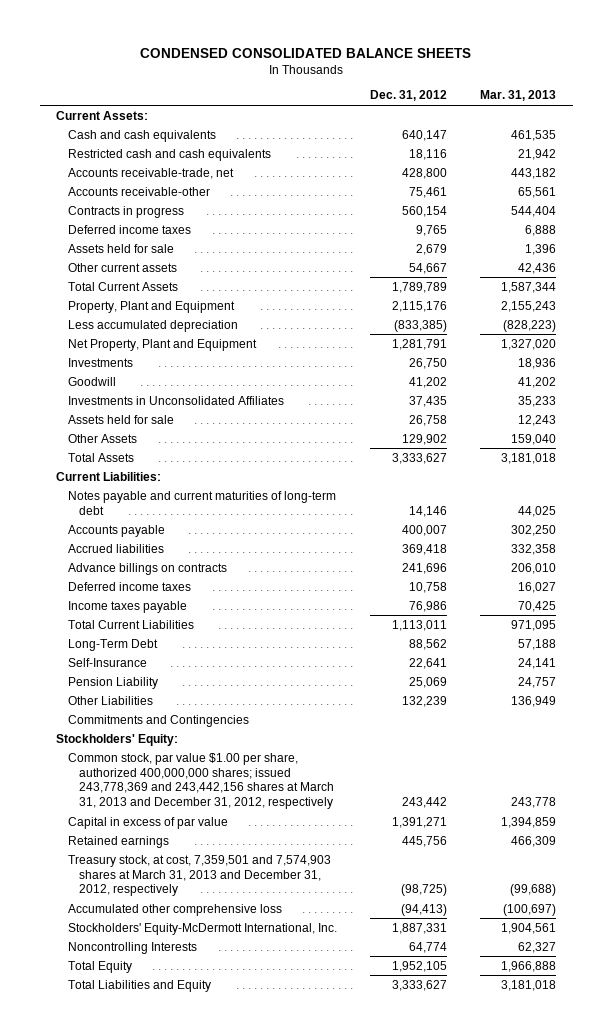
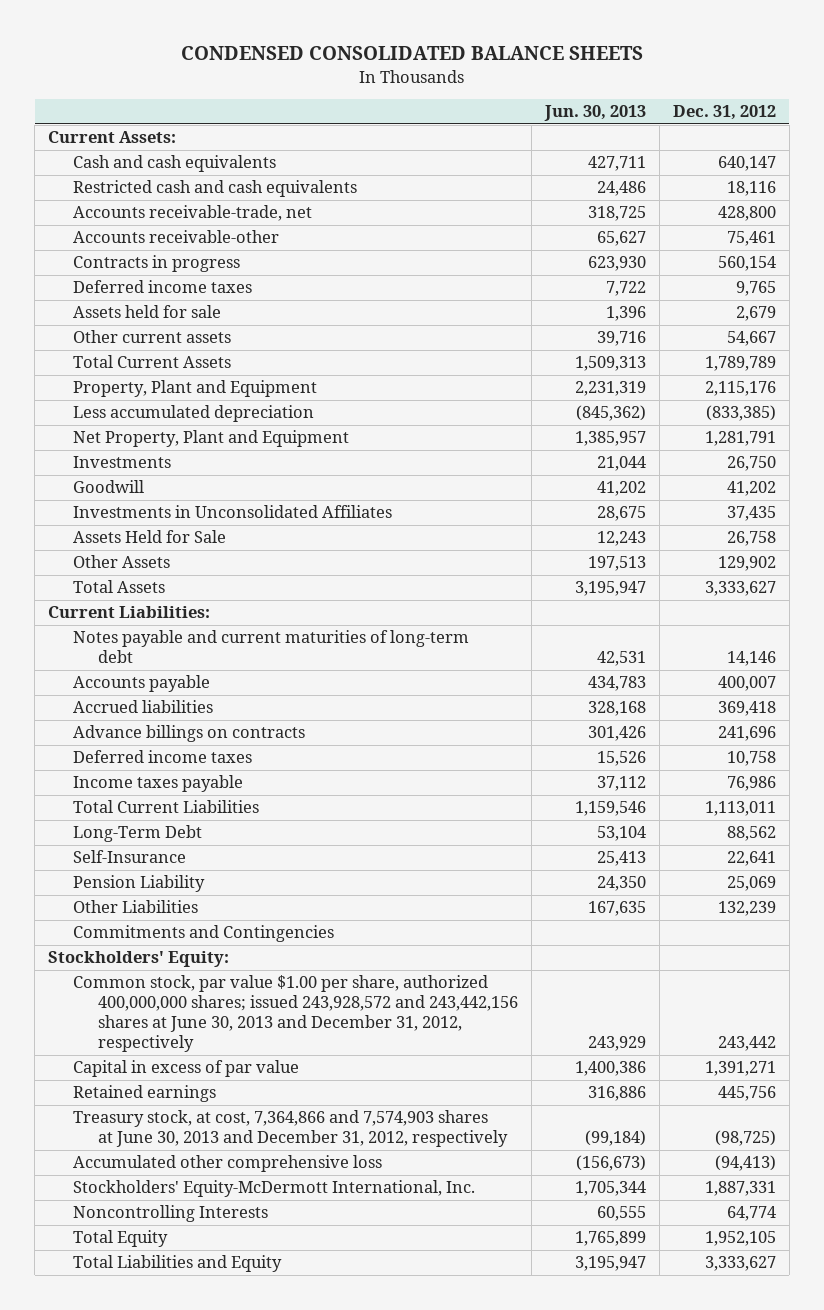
[479,90,556,102] Mar. 31, 2013 -> none
none -> [543,105,646,122] Jun. 30, 2013
[67,414,174,424] Assets held for sale -> [73,530,227,544] Assets Held for Sale
[67,752,335,810] Common stock, par value $1.00 per share, authorized 400,000,000 shares; issued 243,778,369 and 243,442,156 shares at March 31, 2013 and December 31, 2012, respectively -> [73,975,518,1053] Common stock, par value $1.00 per share, authorized 400,000,000 shares; issued 243,928,572 and 243,442,156 shares at June 30, 2013 and December 31, 2012, respectively
[67,854,331,897] Treasury stock, at cost, 7,359,501 and 7,574,903 shares at March 31, 2013 and December 31, 2012, respectively -> [73,1110,508,1148] Treasury stock, at cost, 7,364,866 and 7,574,903 shares at June 30, 2013 and December 31, 2012, respectively

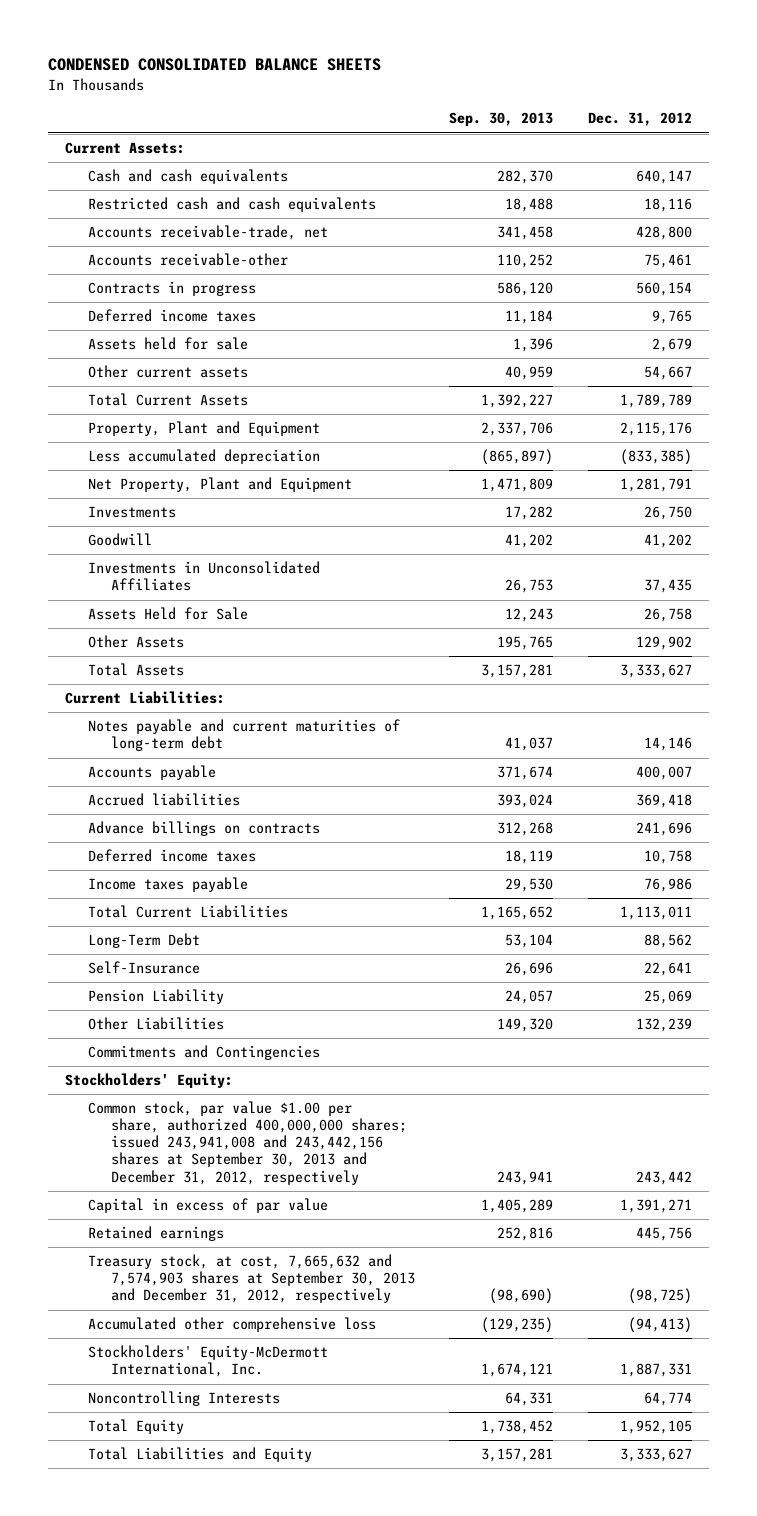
[543,105,646,122] Jun. 30, 2013 -> none
none -> [449,112,554,127] Sep. 30, 2013
[73,975,518,1053] Common stock, par value $1.00 per share, authorized 400,000,000 shares; issued 243,928,572 and 243,442,156 shares at June 30, 2013 and December 31, 2012, respectively -> [88,1101,407,1185] Common stock, par value $1.00 per share, authorized 400,000,000 shares; issued 243,941,008 and 243,442,156 shares at September 30, 2013 and December 31, 2012, respectively
[73,1110,508,1148] Treasury stock, at cost, 7,364,866 and 7,574,903 shares at June 30, 2013 and December 31, 2012, respectively -> [88,1254,415,1304] Treasury stock, at cost, 7,665,632 and 7,574,903 shares at September 30, 2013 and December 31, 2012, respectively

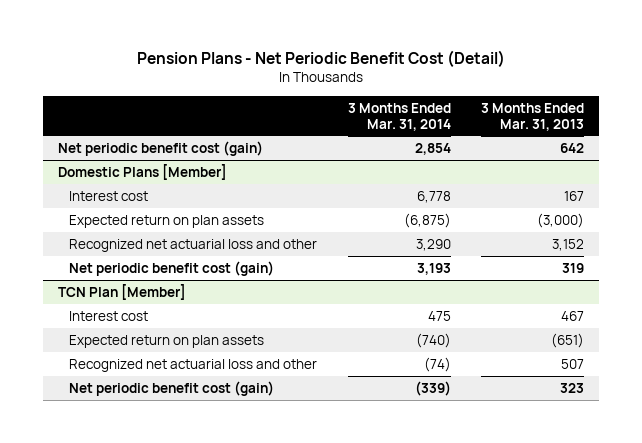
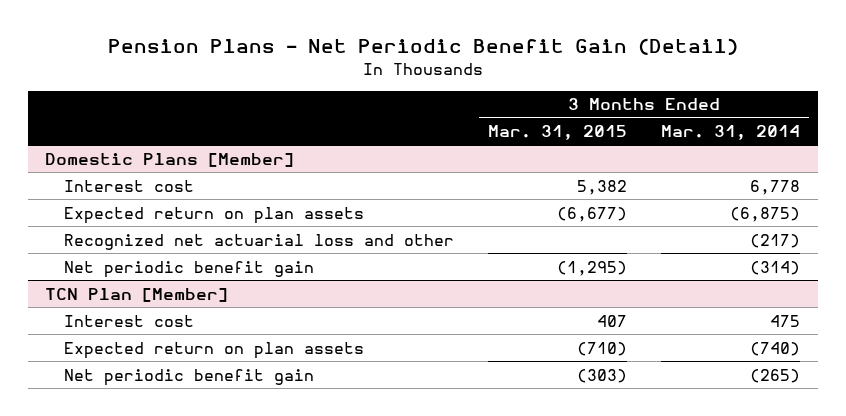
[136,49,505,67] Pension Plans - Net Periodic Benefit Cost (Detail) -> [107,37,738,55] Pension Plans - Net Periodic Benefit Gain (Detail)
[481,102,585,131] 3 Months Ended Mar. 31, 2013 -> none
none -> [487,125,627,141] Mar. 31, 2015
[57,140,263,156] Net periodic benefit cost (gain) -> none
[415,238,451,251] 3,290 -> [750,233,801,248] (217)
[69,260,275,276] Net periodic benefit cost (gain) -> [63,260,314,278] Net periodic benefit gain
[416,262,451,275] 3,193 -> [750,260,801,275] (314)
[69,358,318,372] Recognized net actuarial loss and other -> none
[69,380,275,396] Net periodic benefit cost (gain) -> [63,368,314,386] Net periodic benefit gain
[414,380,451,396] (339) -> [750,368,801,383] (265)

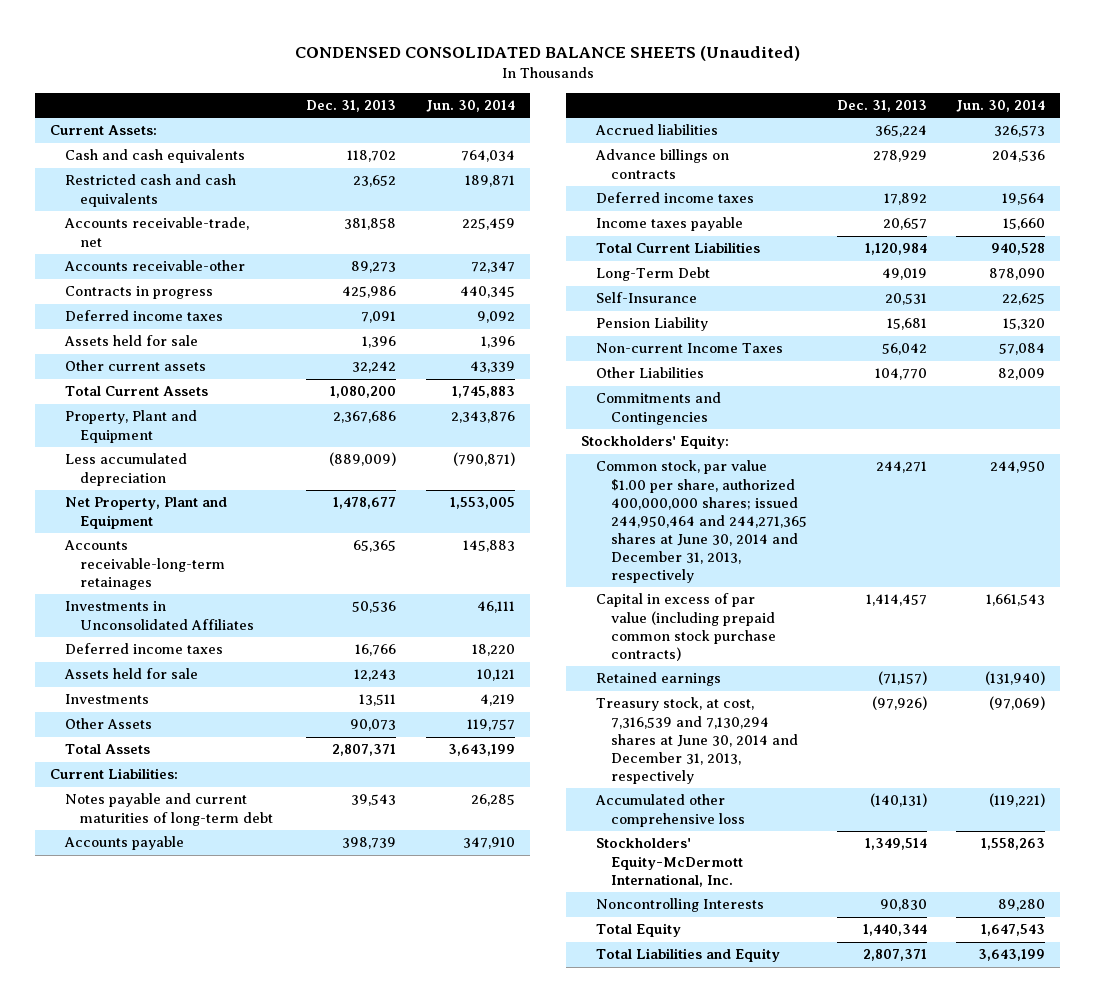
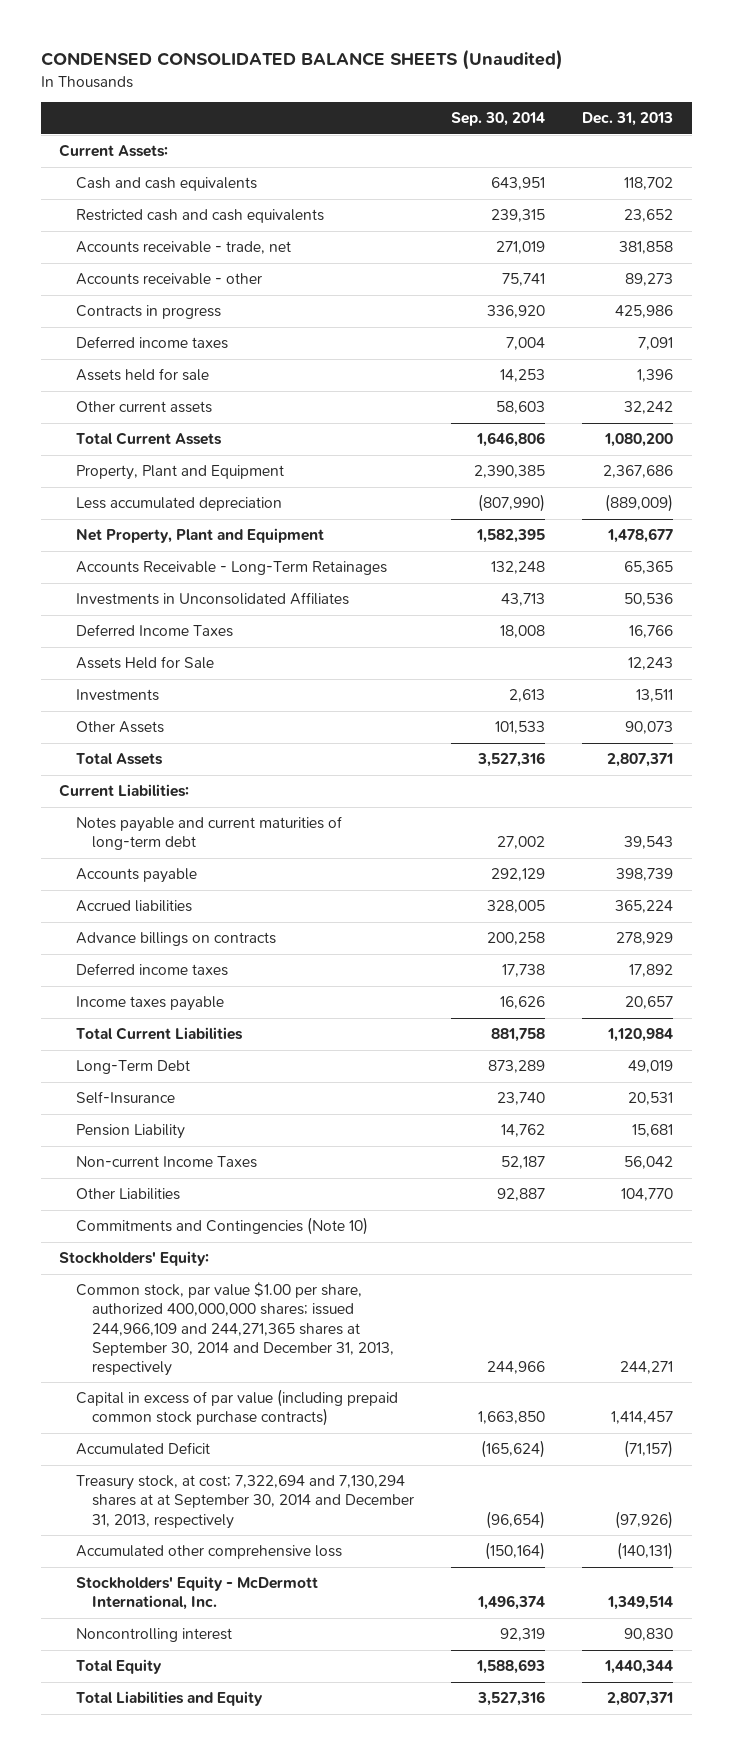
[425,100,515,113] Jun. 30, 2014 -> none
none -> [450,112,545,127] Sep. 30, 2014
[64,217,250,247] Accounts receivable-trade, net -> [75,241,291,255] Accounts receivable - trade, net
[64,260,246,272] Accounts receivable-other -> [75,273,262,286] Accounts receivable - other
[64,540,226,590] Accounts receivable-long-term retainages -> [75,561,387,576] Accounts Receivable - Long-Term Retainages
[65,643,224,655] Deferred income taxes -> [75,624,233,638] Deferred Income Taxes
[64,668,199,680] Assets held for sale -> [75,656,214,670] Assets Held for Sale
[595,392,721,425] Commitments and Contingencies -> [75,1217,368,1236] Commitments and Contingencies (Note 10)
[595,460,808,583] Common stock, par value $1.00 per share, authorized 400,000,000 shares; issued 244,950,464 and 244,271,365 shares at June 30, 2014 and December 31, 2013, respectively -> [75,1282,394,1377] Common stock, par value $1.00 per share, authorized 400,000,000 shares; issued 244,966,109 and 244,271,365 shares at September 30, 2014 and December 31, 2013, respectively
[595,672,721,687] Retained earnings -> [75,1442,210,1456] Accumulated Deficit
[595,697,799,784] Treasury stock, at cost, 7,316,539 and 7,130,294 shares at June 30, 2014 and December 31, 2013, respectively -> [75,1475,414,1529] Treasury stock, at cost; 7,322,694 and 7,130,294 shares at at September 30, 2014 and December 31, 2013, respectively
[595,838,744,887] Stockholders' Equity-McDermott International, Inc. -> [75,1576,318,1611] Stockholders' Equity - McDermott International, Inc.
[595,898,764,913] Noncontrolling Interests -> [75,1628,232,1643] Noncontrolling interest

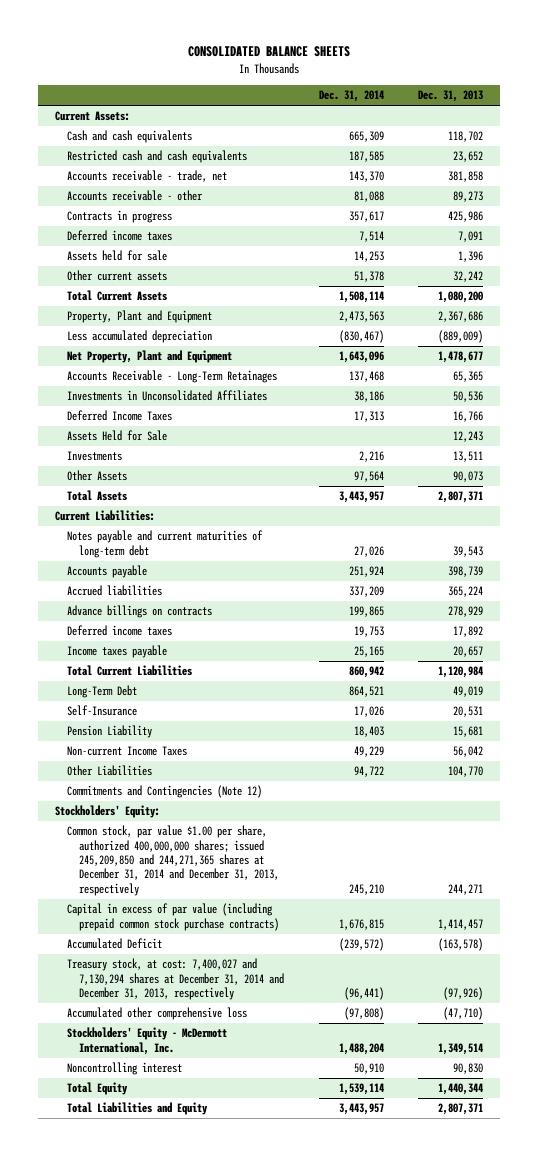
[40,49,563,71] CONDENSED CONSOLIDATED BALANCE SHEETS (Unaudited) -> [187,46,350,58] CONSOLIDATED BALANCE SHEETS
[450,112,545,127] Sep. 30, 2014 -> none
none -> [318,90,384,103] Dec. 31, 2014
[75,1217,368,1236] Commitments and Contingencies (Note 10) -> [67,785,263,799] Commitments and Contingencies (Note 12)
[75,1282,394,1377] Common stock, par value $1.00 per share, authorized 400,000,000 shares; issued 244,966,109 and 244,271,365 shares at September 30, 2014 and December 31, 2013, respectively -> [67,825,280,896] Common stock, par value $1.00 per share, authorized 400,000,000 shares; issued 245,209,850 and 244,271,365 shares at December 31, 2014 and December 31, 2013, respectively
[624,1440,674,1459] (71,157) -> [437,938,483,952] (163,578)
[75,1475,414,1529] Treasury stock, at cost; 7,322,694 and 7,130,294 shares at at September 30, 2014 and December 31, 2013, respectively -> [67,958,285,1001] Treasury stock, at cost: 7,400,027 and 7,130,294 shares at December 31, 2014 and December 31, 2013, respectively
[617,1542,674,1561] (140,131) -> [442,1007,483,1021] (47,710)

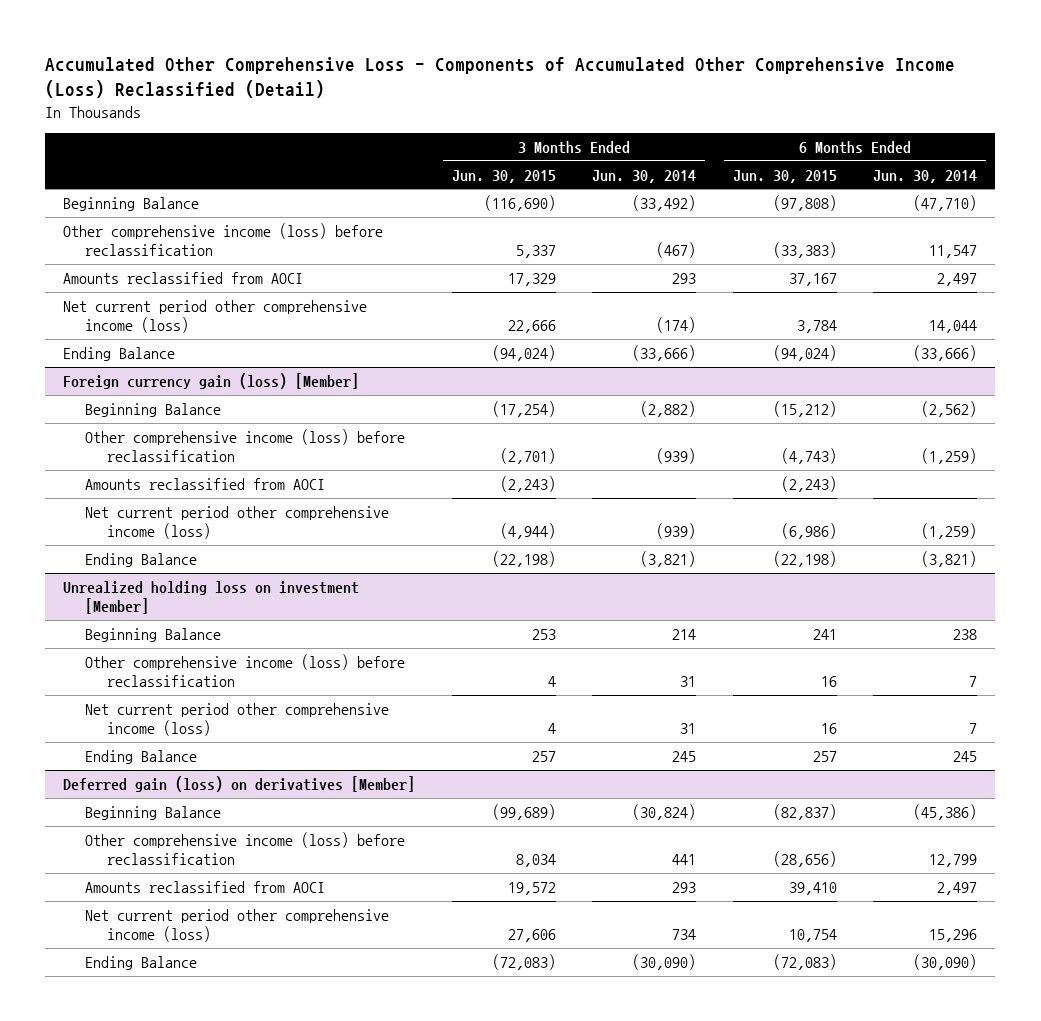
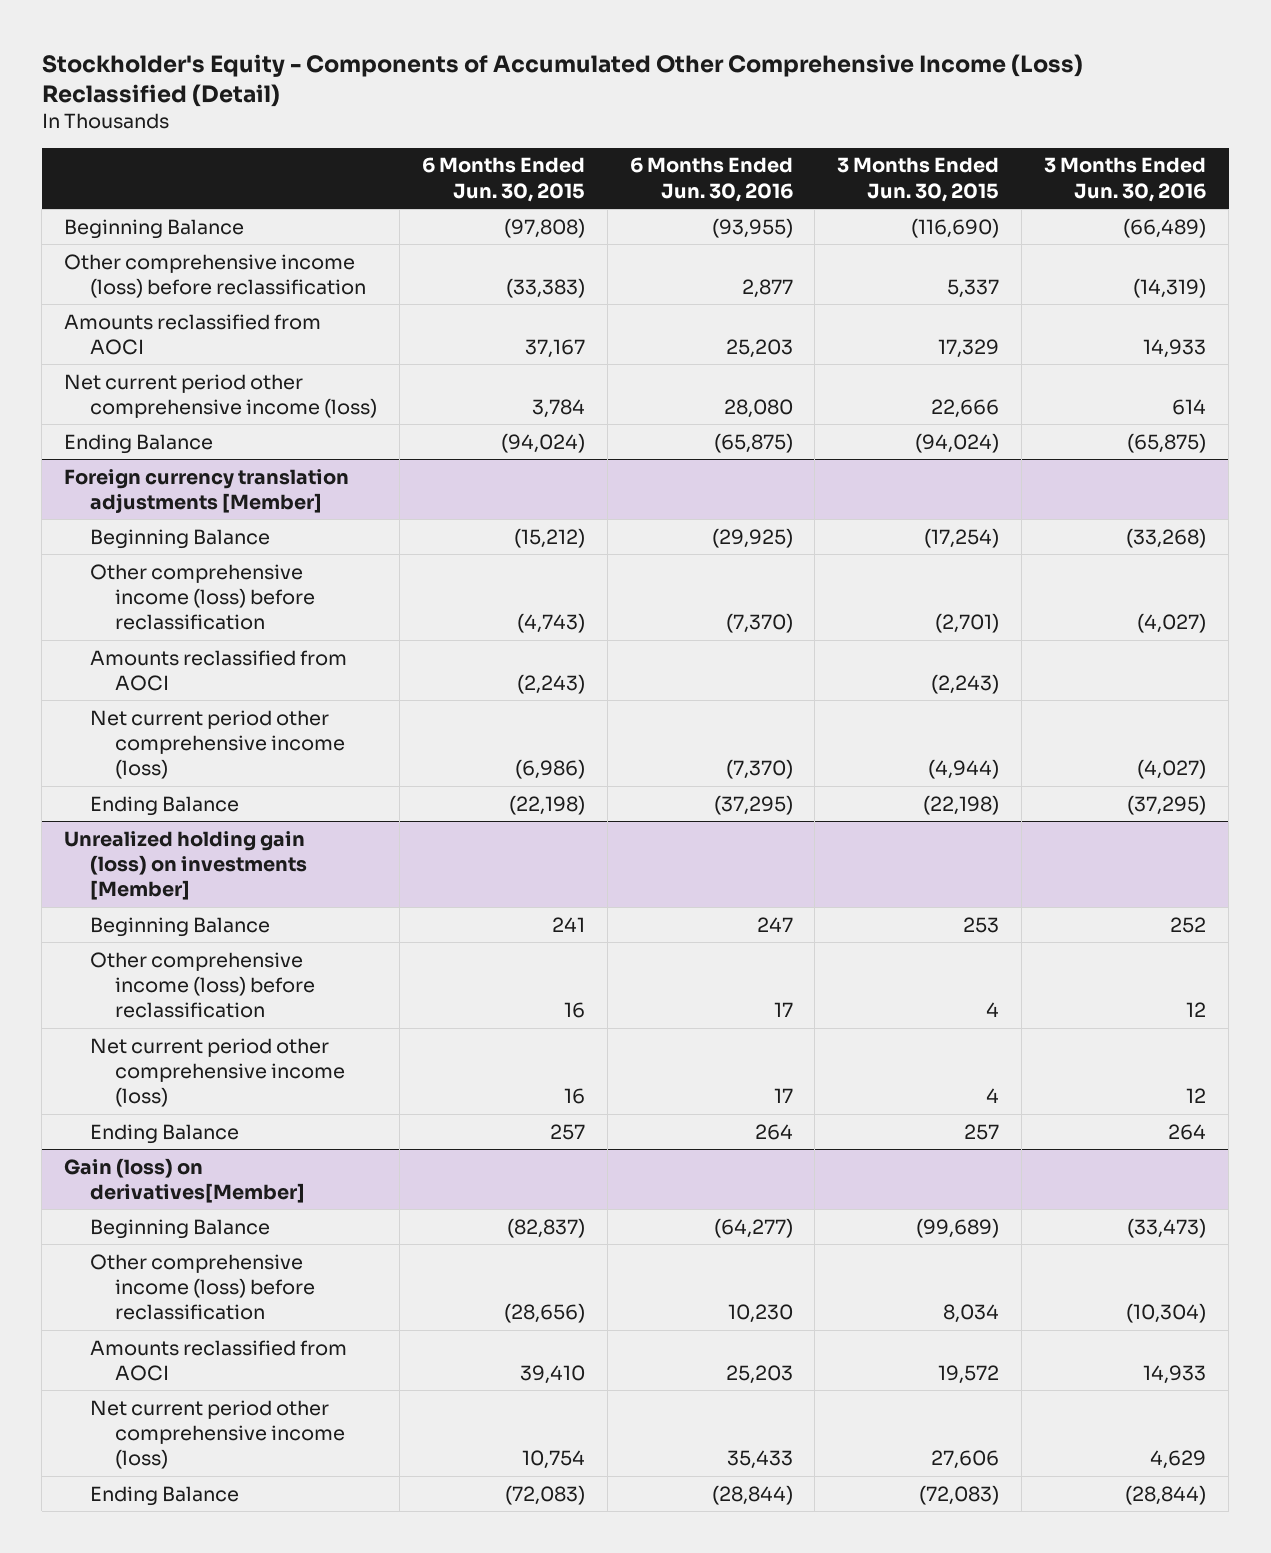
[45,57,956,99] Accumulated Other Comprehensive Loss - Components of Accumulated Other Comprehensive Income (Loss) Reclassified (Detail) -> [41,54,1083,108] Stockholder's Equity - Components of Accumulated Other Comprehensive Income (Loss) Reclassified (Detail)
[592,169,697,183] Jun. 30, 2014 -> none
[873,169,978,183] Jun. 30, 2014 -> none
none -> [629,157,793,202] 6 Months Ended Jun. 30, 2016
none -> [1044,157,1207,202] 3 Months Ended Jun. 30, 2016
[63,372,360,389] Foreign currency gain (loss) [Member] -> [64,468,350,513] Foreign currency translation adjustments [Member]
[63,580,360,615] Unrealized holding loss on investment [Member] -> [64,830,307,901] Unrealized holding gain (loss) on investments [Member]
[63,775,416,792] Deferred gain (loss) on derivatives [Member] -> [64,1157,305,1203] Gain (loss) on derivatives[Member]

